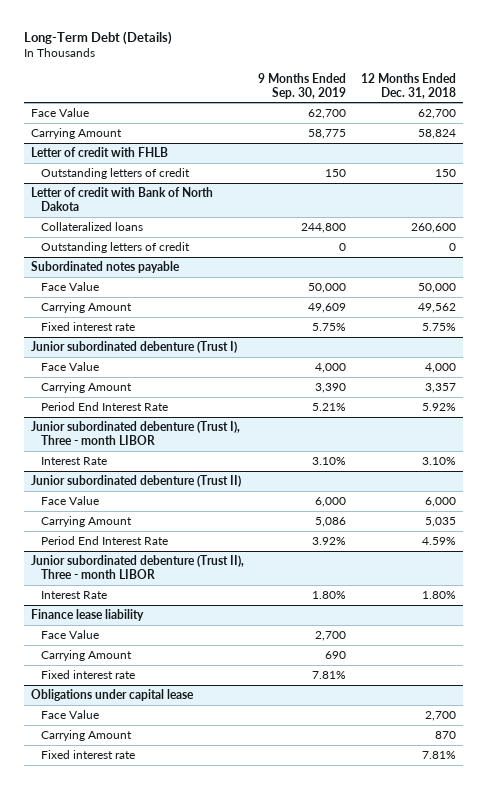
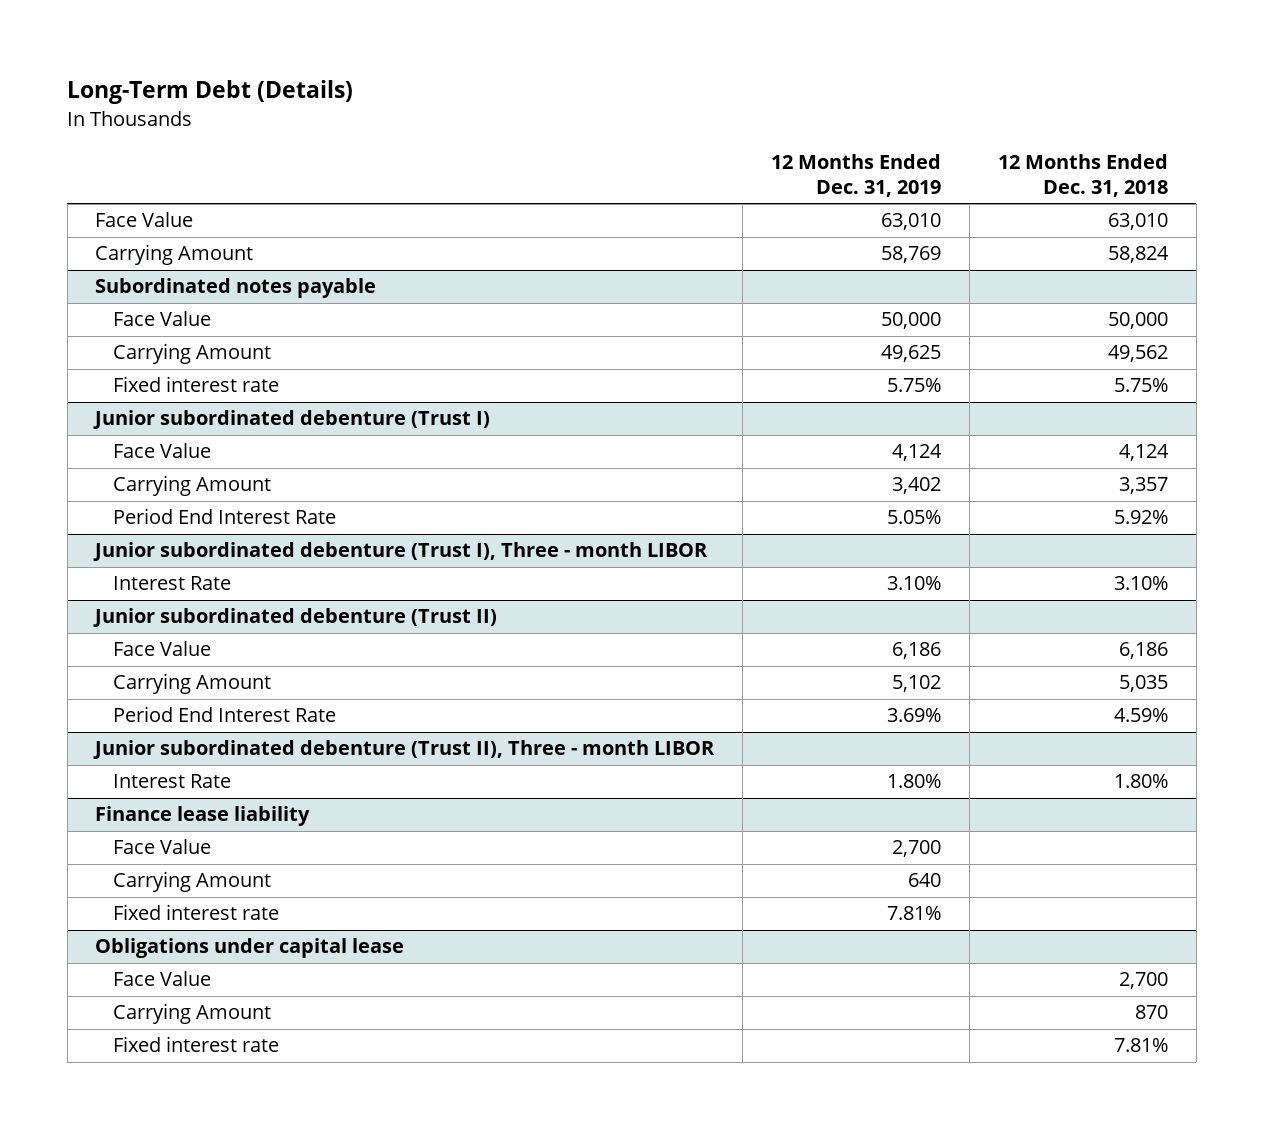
[258,72,347,99] 9 Months Ended Sep. 30, 2019 -> none
none -> [771,154,942,198] 12 Months Ended Dec. 31, 2019
[417,109,456,120] 62,700 -> [1108,213,1169,231] 63,010
[31,147,169,158] Letter of credit with FHLB -> none
[40,168,190,180] Outstanding letters of credit -> none
[31,187,214,211] Letter of credit with Bank of North Dakota -> none
[40,222,143,232] Collateralized loans -> none
[40,242,190,254] Outstanding letters of credit -> none
[424,363,456,374] 4,000 -> [1119,444,1170,462] 4,124
[424,497,456,508] 6,000 -> [1119,642,1169,660] 6,186

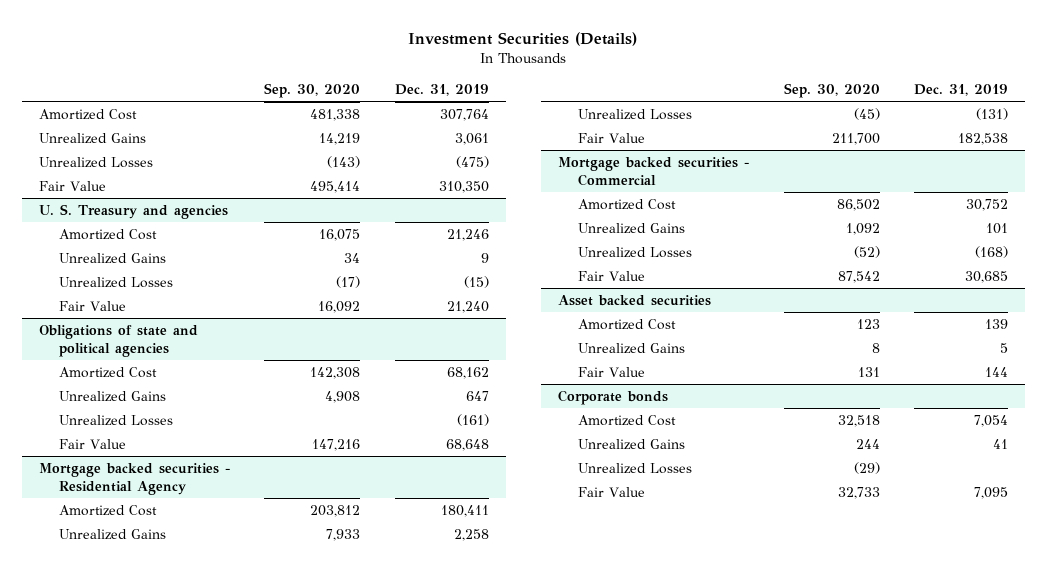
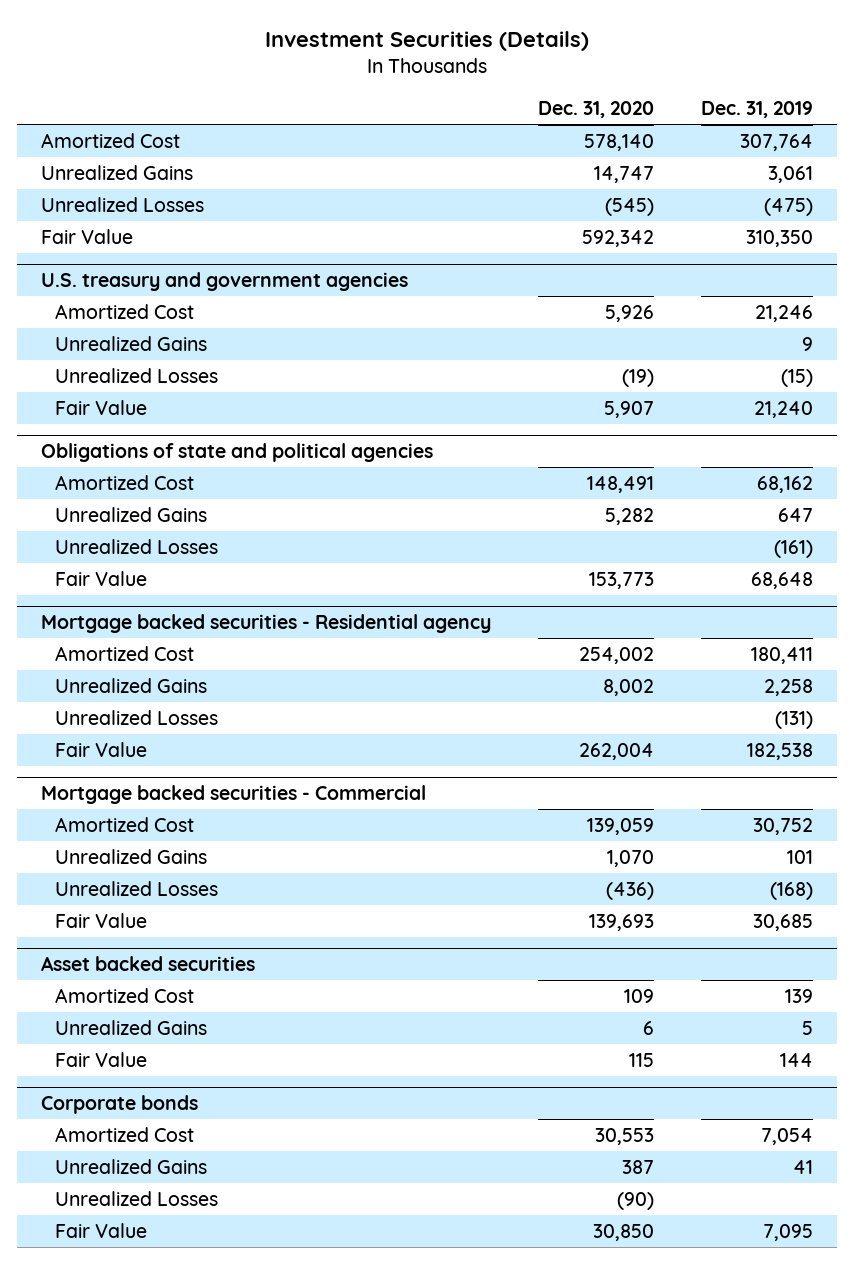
[264,82,361,98] Sep. 30, 2020 -> none
none -> [538,101,655,119] Dec. 31, 2020
[38,203,228,219] U. S. Treasury and agencies -> [40,272,408,292] U.S. treasury and government agencies
[38,462,230,496] Mortgage backed securities - Residential Agency -> [40,614,491,634] Mortgage backed securities - Residential agency

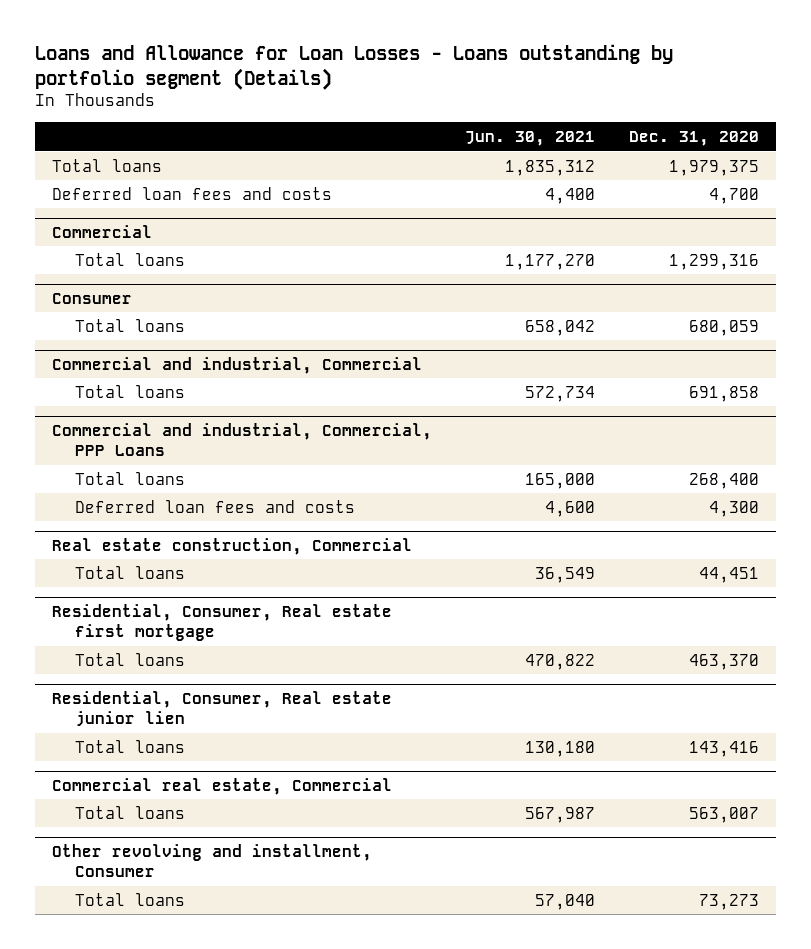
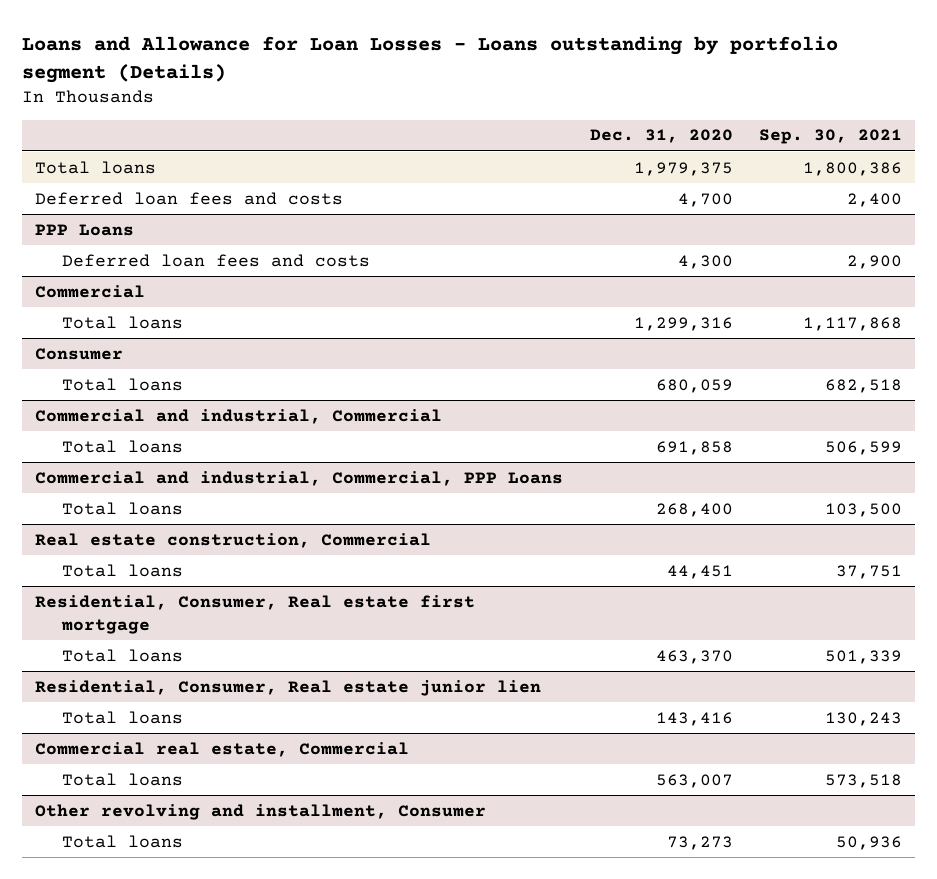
[465,131,596,147] Jun. 30, 2021 -> none
none -> [759,129,903,145] Sep. 30, 2021
none -> [35,223,135,236] PPP Loans
none -> [62,253,371,267] Deferred loan fees and costs
[75,499,356,513] Deferred loan fees and costs -> none

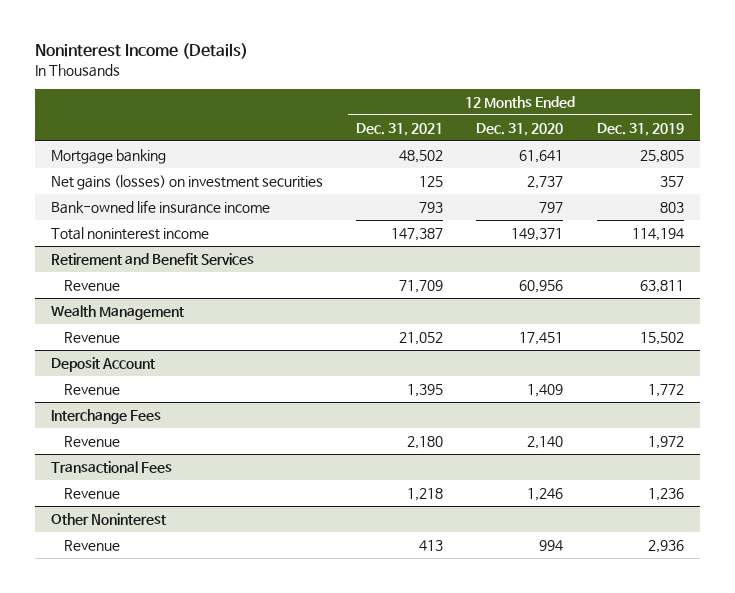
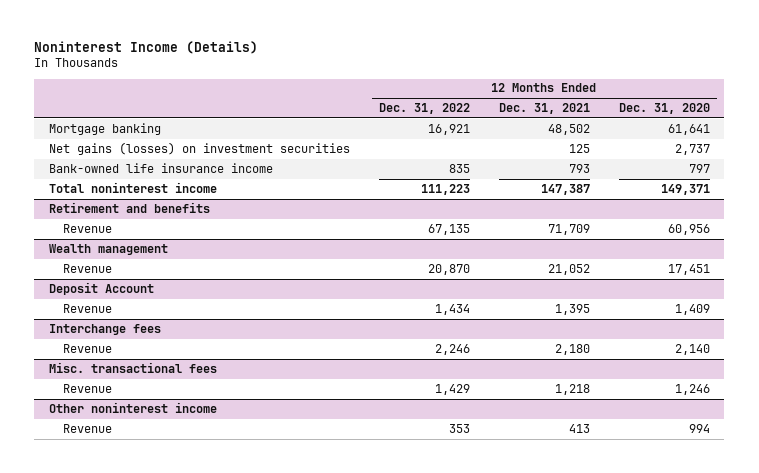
[596,122,684,136] Dec. 31, 2019 -> none
none -> [378,103,470,115] Dec. 31, 2022
[51,252,255,265] Retirement and Benefit Services -> [48,201,210,213] Retirement and benefits
[51,304,185,320] Wealth Management -> [48,243,168,255] Wealth management
[51,408,162,424] Interchange Fees -> [48,323,161,335] Interchange fees
[51,460,173,473] Transactional Fees -> [48,361,217,373] Misc. transactional fees
[51,512,167,525] Other Noninterest -> [48,401,217,413] Other noninterest income

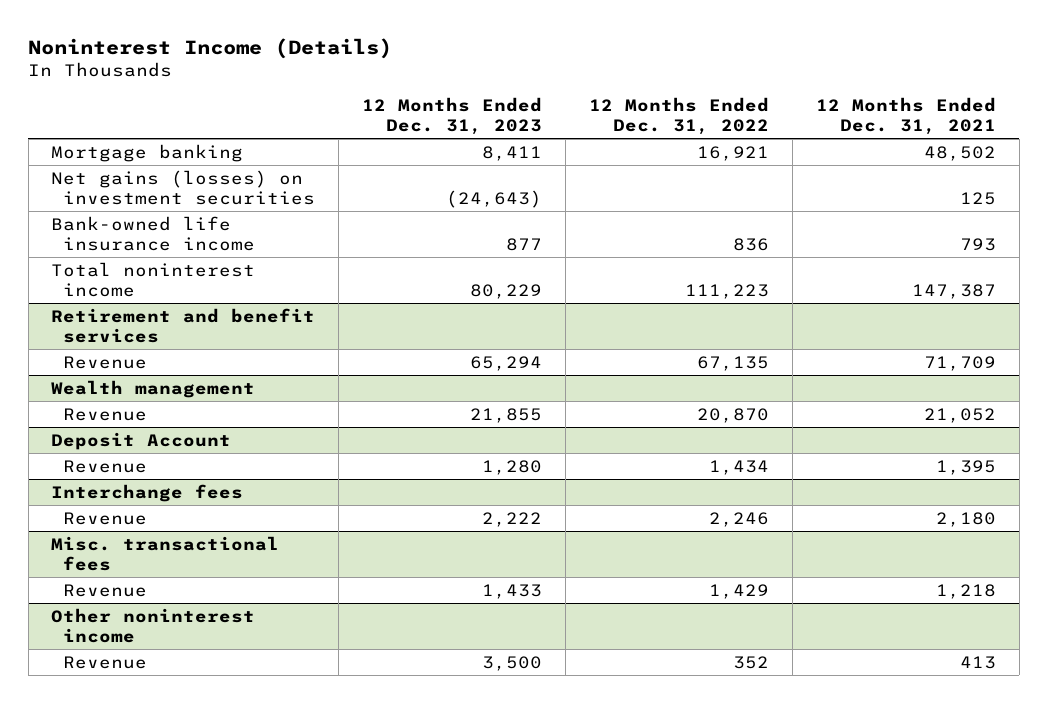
[618,103,710,115] Dec. 31, 2020 -> none
none -> [362,96,543,136] 12 Months Ended Dec. 31, 2023
[448,163,470,173] 835 -> [733,237,770,251] 836
[48,201,210,213] Retirement and benefits -> [51,307,316,343] Retirement and benefit services
[448,423,470,433] 353 -> [733,655,770,669] 352

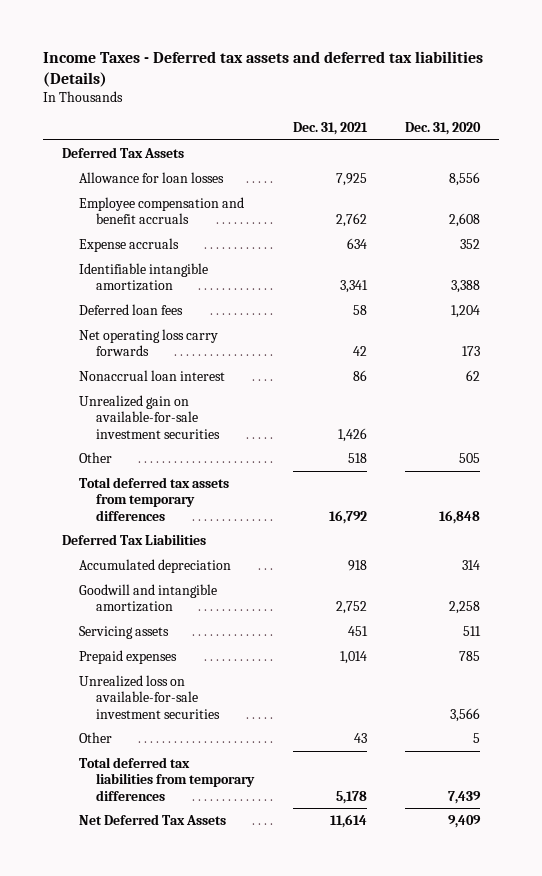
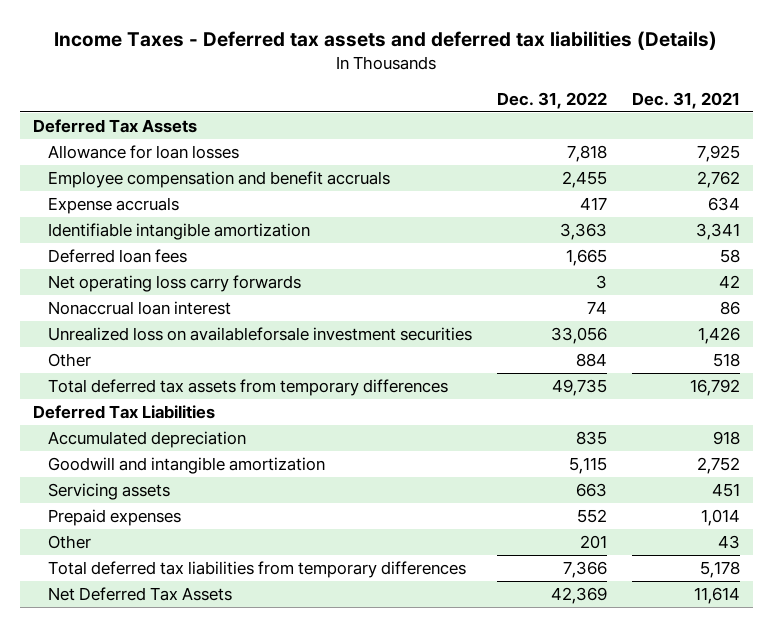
[405,122,482,136] Dec. 31, 2020 -> none
none -> [496,91,607,109] Dec. 31, 2022
[79,394,221,439] Unrealized gain on available-for-sale investment securities -> [47,326,472,341] Unrealized loss on availableforsale investment securities
[79,674,221,719] Unrealized loss on available-for-sale investment securities -> none

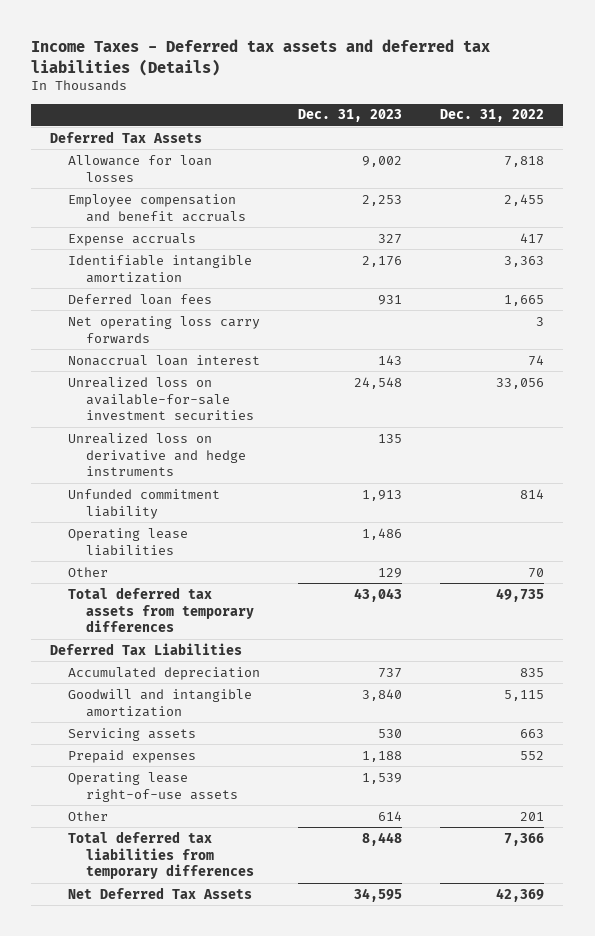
[632,91,741,109] Dec. 31, 2021 -> none
none -> [298,109,403,123] Dec. 31, 2023
[47,326,472,341] Unrealized loss on availableforsale investment securities -> [68,376,254,421] Unrealized loss on available-for-sale investment securities
none -> [68,432,246,477] Unrealized loss on derivative and hedge instruments
none -> [68,488,221,519] Unfunded commitment liability
none -> [68,527,189,556] Operating lease liabilities
[575,352,607,367] 884 -> [528,567,545,578] 70
none -> [68,771,238,802] Operating lease right-of-use assets

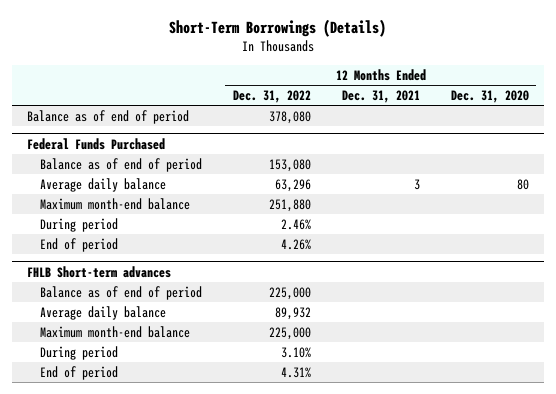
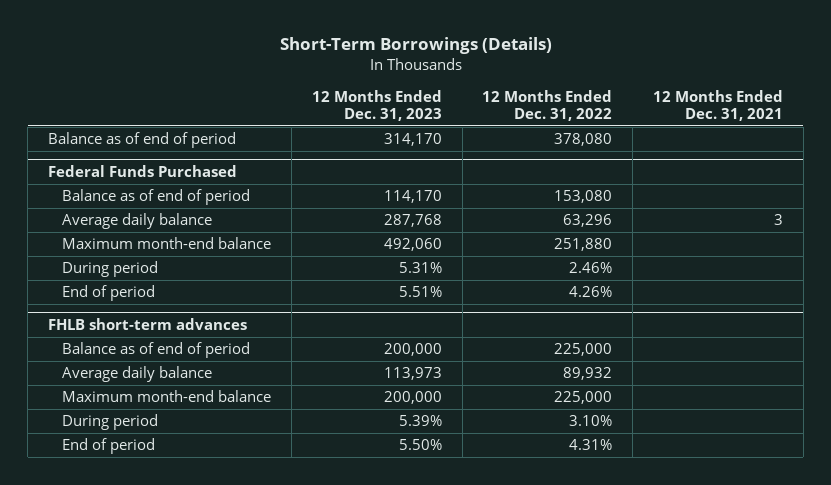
[450,90,529,104] Dec. 31, 2020 -> none
none -> [311,89,442,121] 12 Months Ended Dec. 31, 2023
[27,265,172,278] FHLB Short-term advances -> [48,317,248,330] FHLB short-term advances

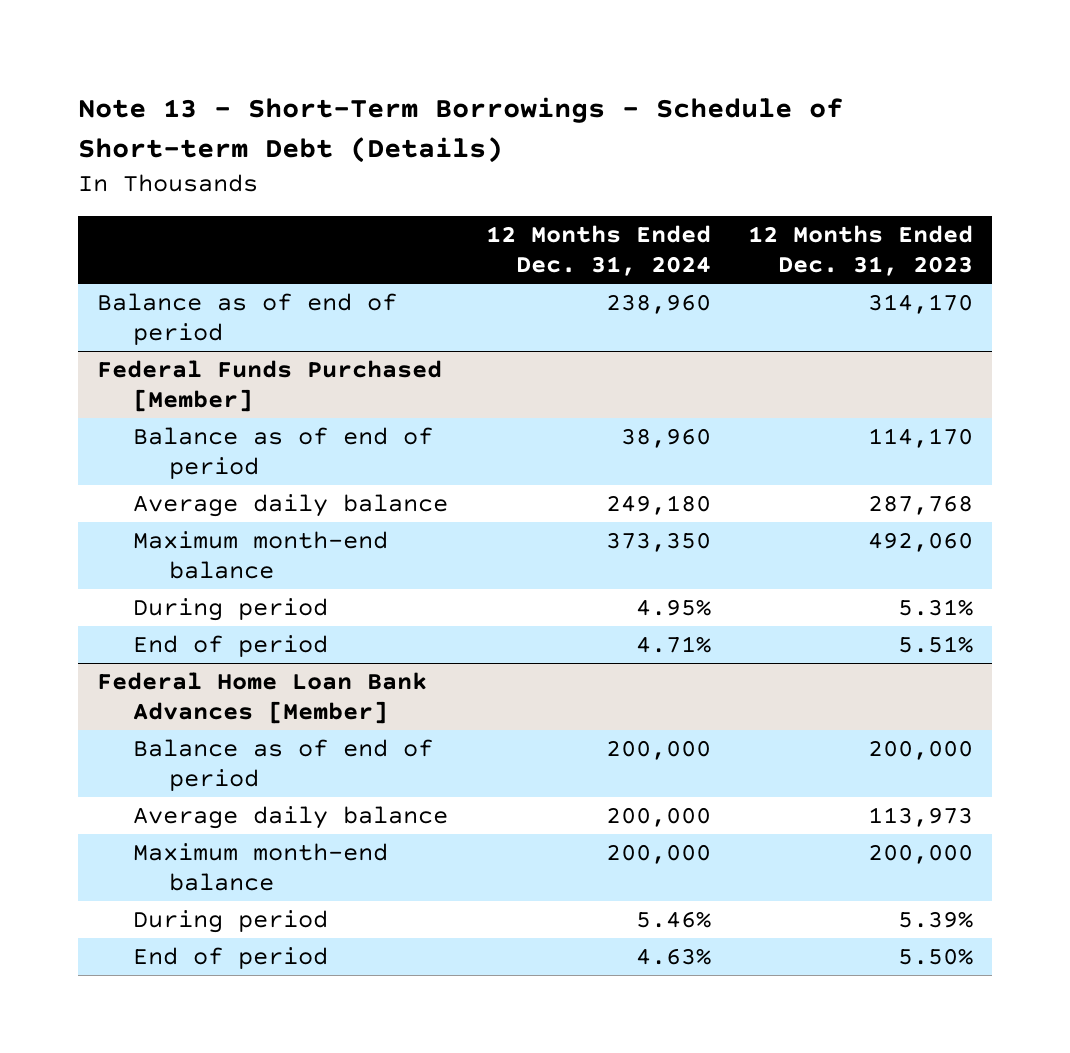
[279,37,552,55] Short-Term Borrowings (Details) -> [77,97,843,163] Note 13 - Short-Term Borrowings - Schedule of Short-term Debt (Details)
[482,89,613,121] 12 Months Ended Dec. 31, 2022 -> none
[653,89,784,121] 12 Months Ended Dec. 31, 2021 -> none
none -> [485,225,711,277] 12 Months Ended Dec. 31, 2024
[48,164,238,177] Federal Funds Purchased -> [96,359,442,413] Federal Funds Purchased [Member]
[48,317,248,330] FHLB short-term advances -> [96,671,427,725] Federal Home Loan Bank Advances [Member]

